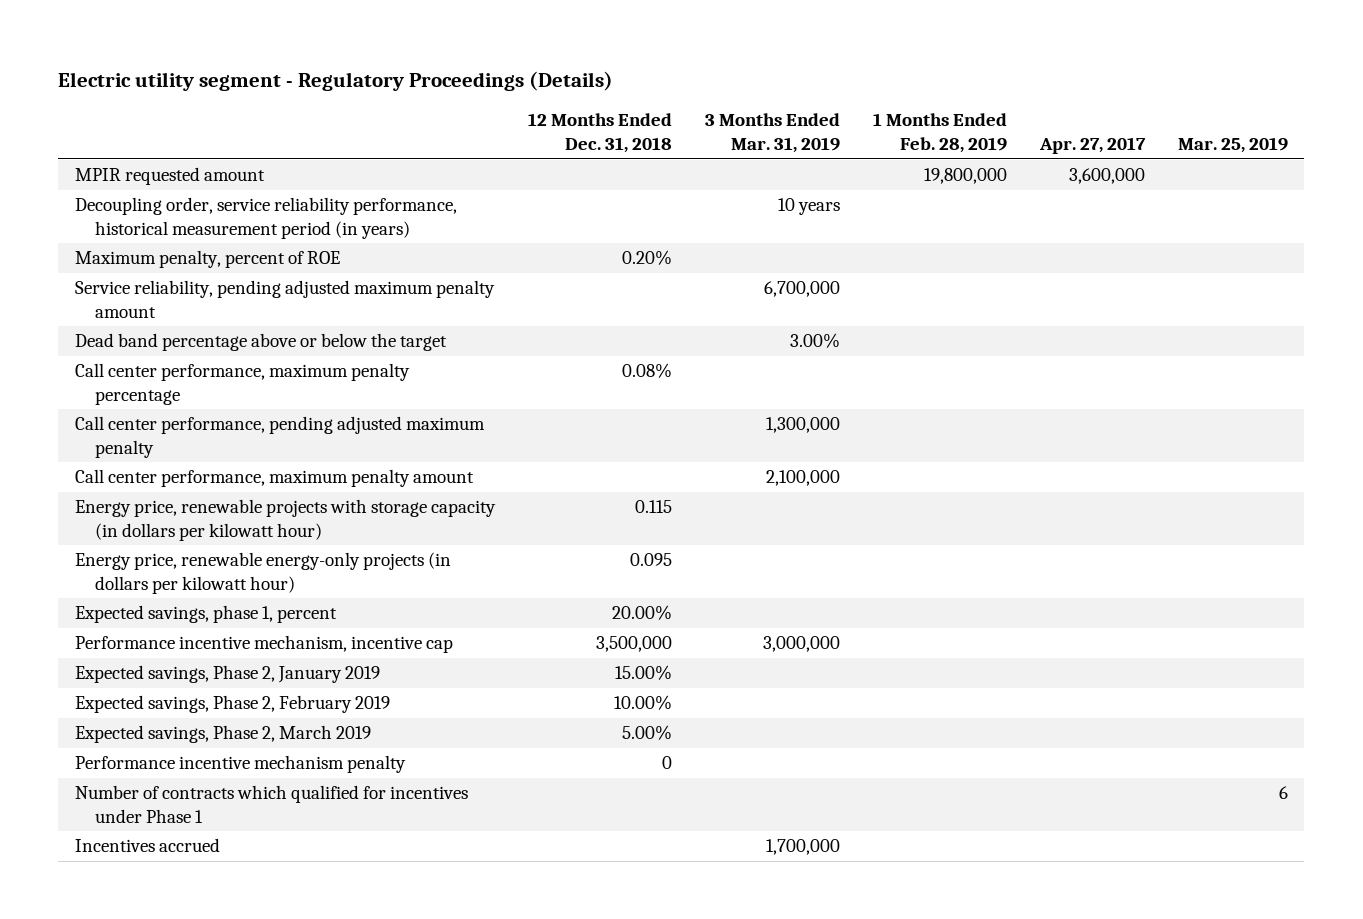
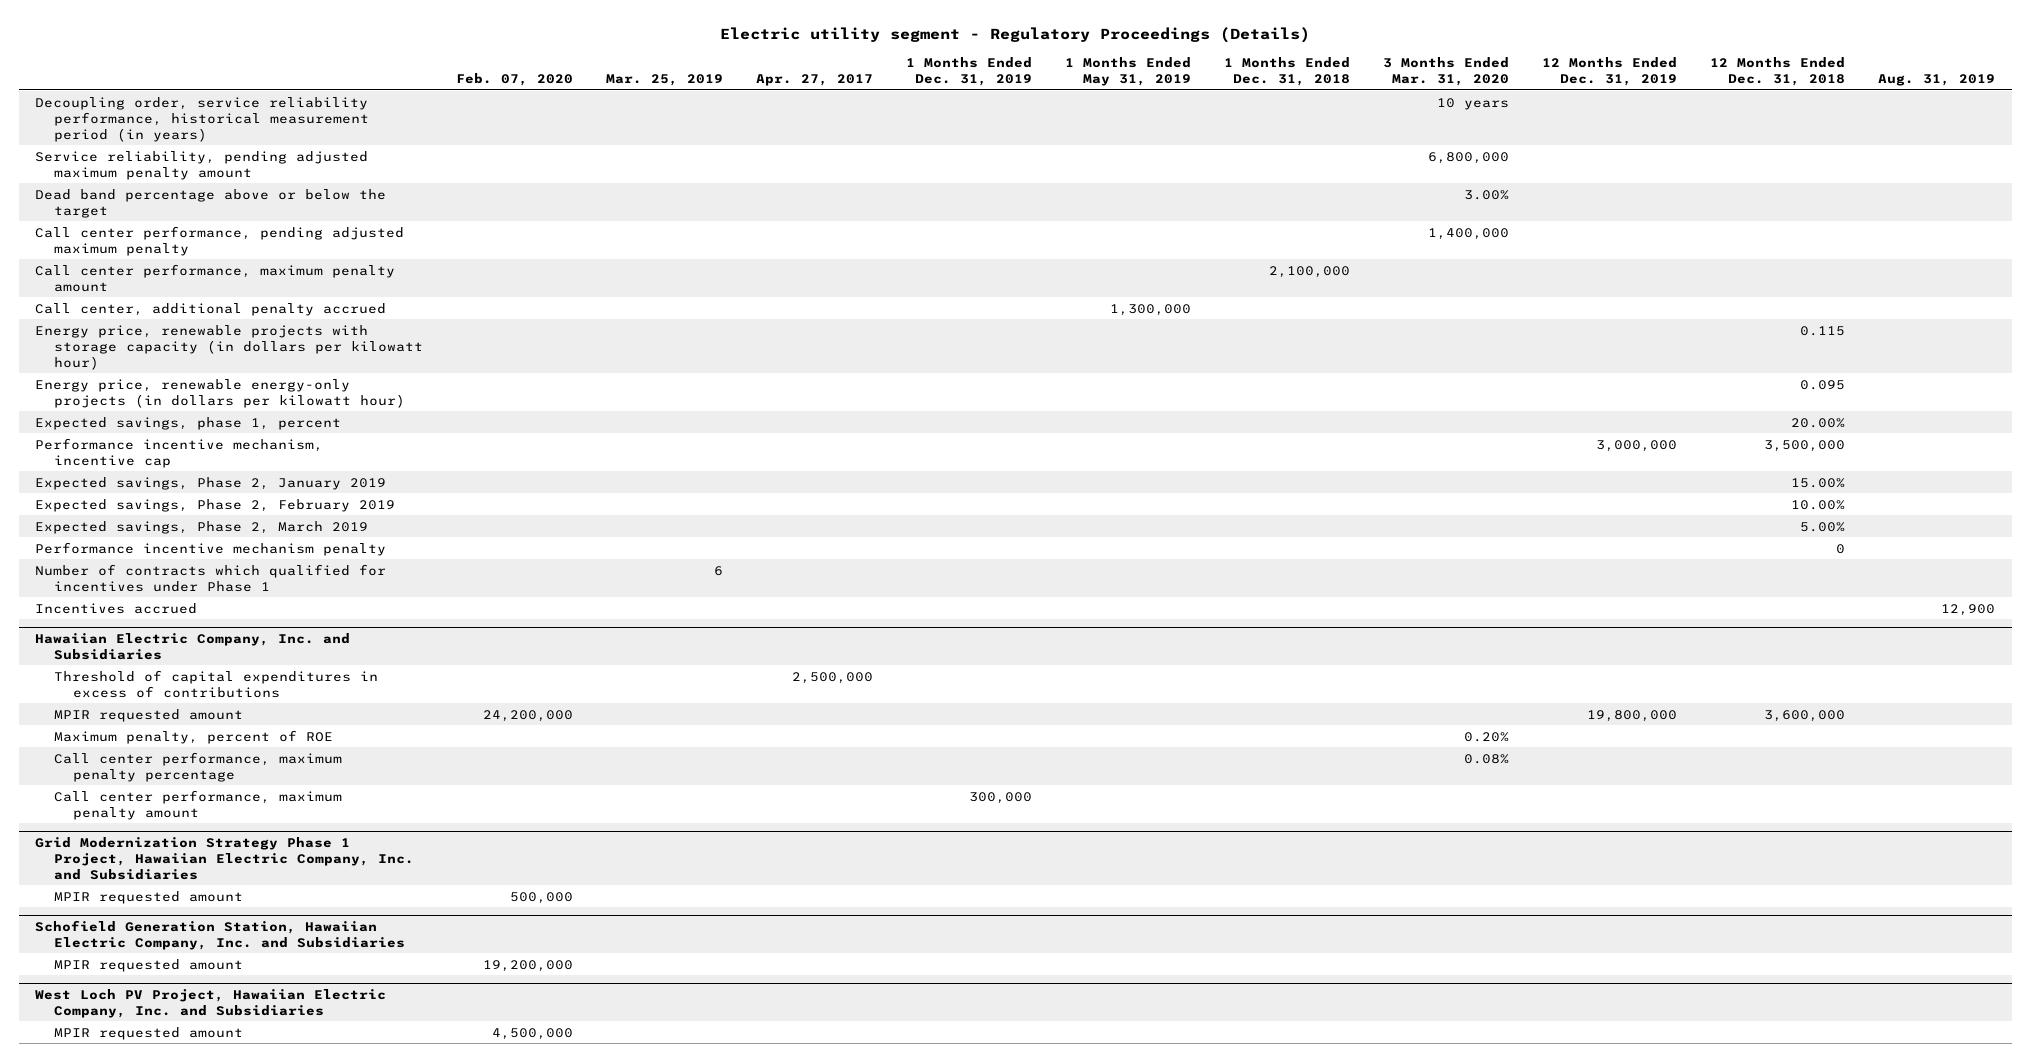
[704,113,840,154] 3 Months Ended Mar. 31, 2019 -> none
[872,113,1007,154] 1 Months Ended Feb. 28, 2019 -> none
none -> [456,72,574,86] Feb. 07, 2020
none -> [906,56,1033,86] 1 Months Ended Dec. 31, 2019
none -> [1065,56,1192,86] 1 Months Ended May 31, 2019
none -> [1224,56,1351,86] 1 Months Ended Dec. 31, 2018
none -> [1383,56,1510,86] 3 Months Ended Mar. 31, 2020
none -> [1542,56,1678,86] 12 Months Ended Dec. 31, 2019
none -> [1878,73,1996,86] Aug. 31, 2019
[74,167,265,186] MPIR requested amount -> none
[74,250,340,269] Maximum penalty, percent of ROE -> none
[74,363,410,405] Call center performance, maximum penalty percentage -> none
none -> [35,302,387,316] Call center, additional penalty accrued
none -> [35,632,351,660] Hawaiian Electric Company, Inc. and Subsidiaries
none -> [54,669,379,698] Threshold of capital expenditures in excess of contributions
none -> [54,708,244,722] MPIR requested amount
none -> [54,729,334,744] Maximum penalty, percent of ROE
none -> [54,751,343,782] Call center performance, maximum penalty percentage
none -> [54,789,343,820] Call center performance, maximum penalty amount
none -> [35,836,415,880] Grid Modernization Strategy Phase 1 Project, Hawaiian Electric Company, Inc. and Subsidiaries
none -> [54,890,244,904] MPIR requested amount
none -> [35,919,406,950] Schofield Generation Station, Hawaiian Electric Company, Inc. and Subsidiaries
none -> [54,958,244,972] MPIR requested amount
none -> [35,988,387,1018] West Loch PV Project, Hawaiian Electric Company, Inc. and Subsidiaries
none -> [54,1026,244,1040] MPIR requested amount

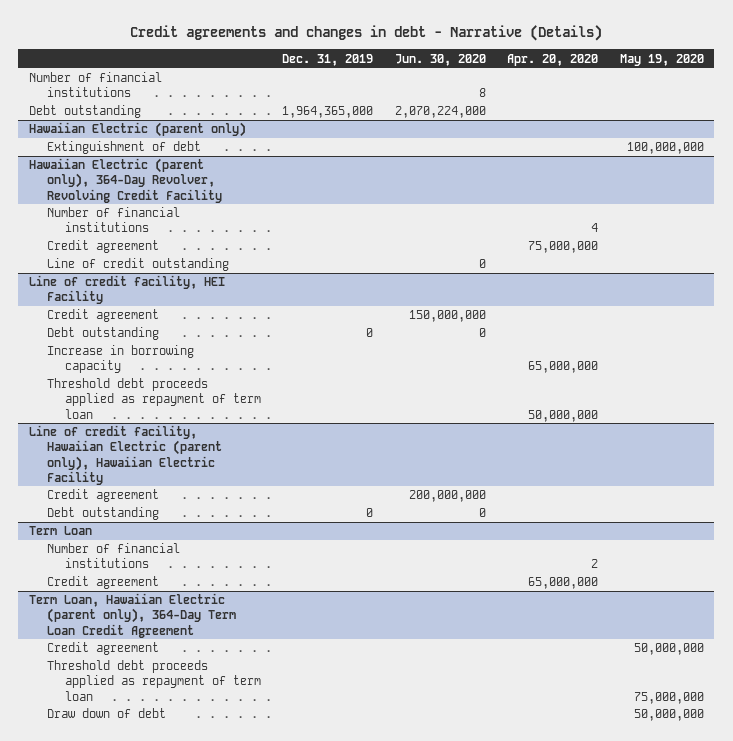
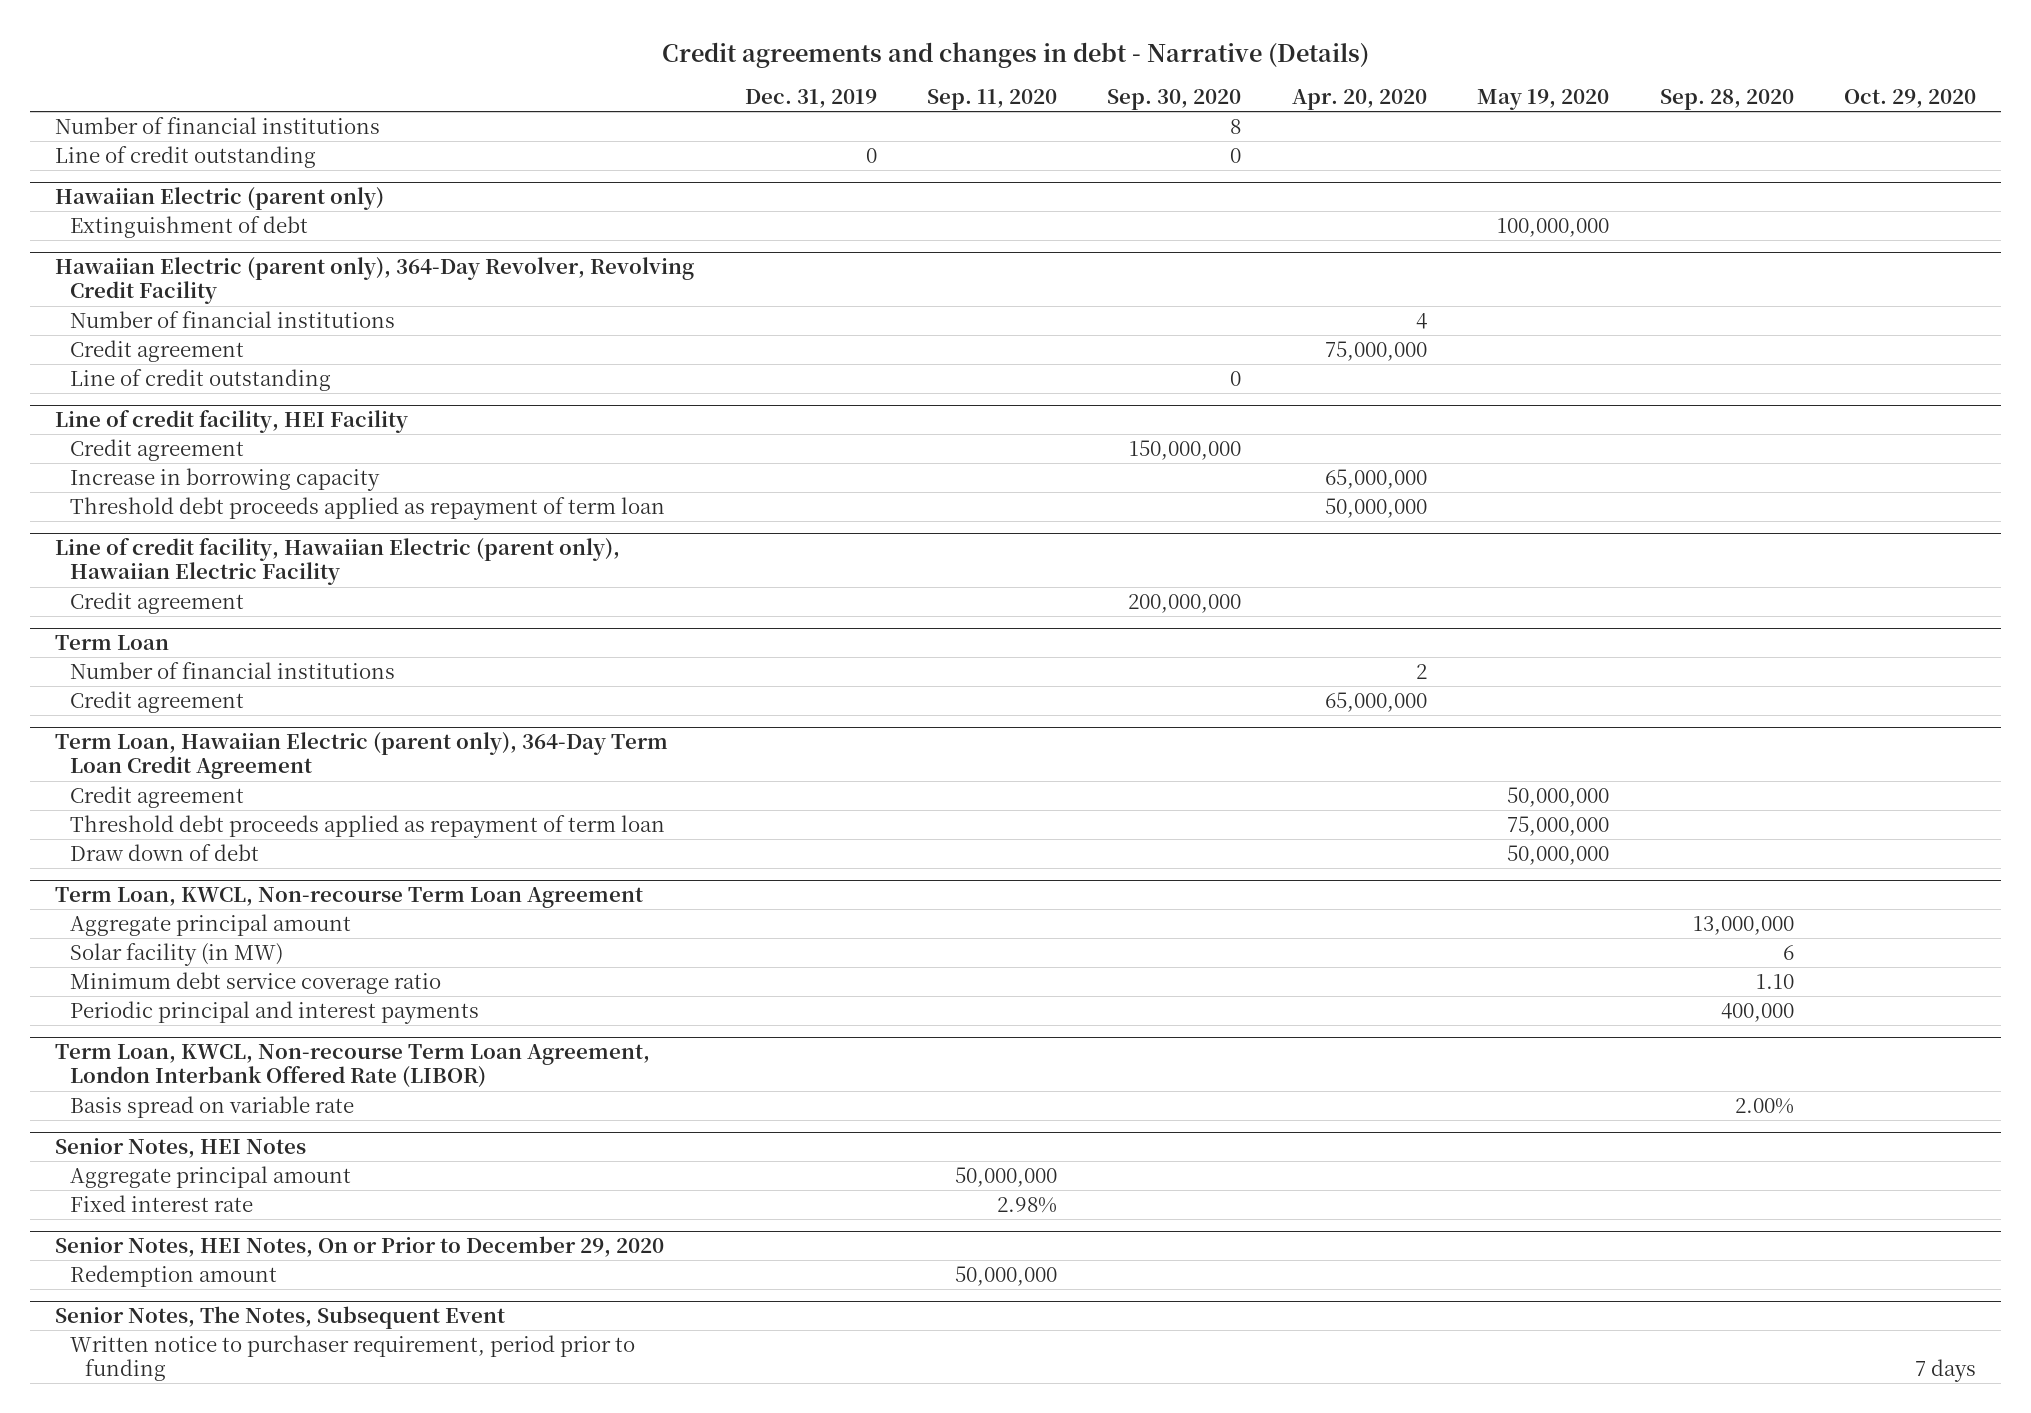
[394,53,486,66] Jun. 30, 2020 -> none
none -> [927,88,1058,110] Sep. 11, 2020
none -> [1107,88,1242,110] Sep. 30, 2020
none -> [1659,88,1794,110] Sep. 28, 2020
none -> [1843,88,1976,108] Oct. 29, 2020
[28,105,141,119] Debt outstanding -> none
none -> [55,146,317,169] Line of credit outstanding
[46,327,159,341] Debt outstanding -> none
[46,507,159,521] Debt outstanding -> none
none -> [55,887,644,909] Term Loan, KWCL, Non-recourse Term Loan Agreement
none -> [69,914,351,937] Aggregate principal amount
none -> [69,943,283,967] Solar facility (in MW)
none -> [69,972,441,995] Minimum debt service coverage ratio
none -> [69,1001,479,1025] Periodic principal and interest payments
none -> [55,1044,651,1089] Term Loan, KWCL, Non-recourse Term Loan Agreement, London Interbank Offered Rate (LIBOR)
none -> [69,1096,354,1119] Basis spread on variable rate
none -> [55,1138,307,1159] Senior Notes, HEI Notes
none -> [69,1166,351,1189] Aggregate principal amount
none -> [69,1195,253,1213] Fixed interest rate
none -> [55,1236,665,1258] Senior Notes, HEI Notes, On or Prior to December 29, 2020
none -> [69,1265,277,1288] Redemption amount
none -> [55,1306,506,1330] Senior Notes, The Notes, Subsequent Event
none -> [69,1335,635,1382] Written notice to purchaser requirement, period prior to funding

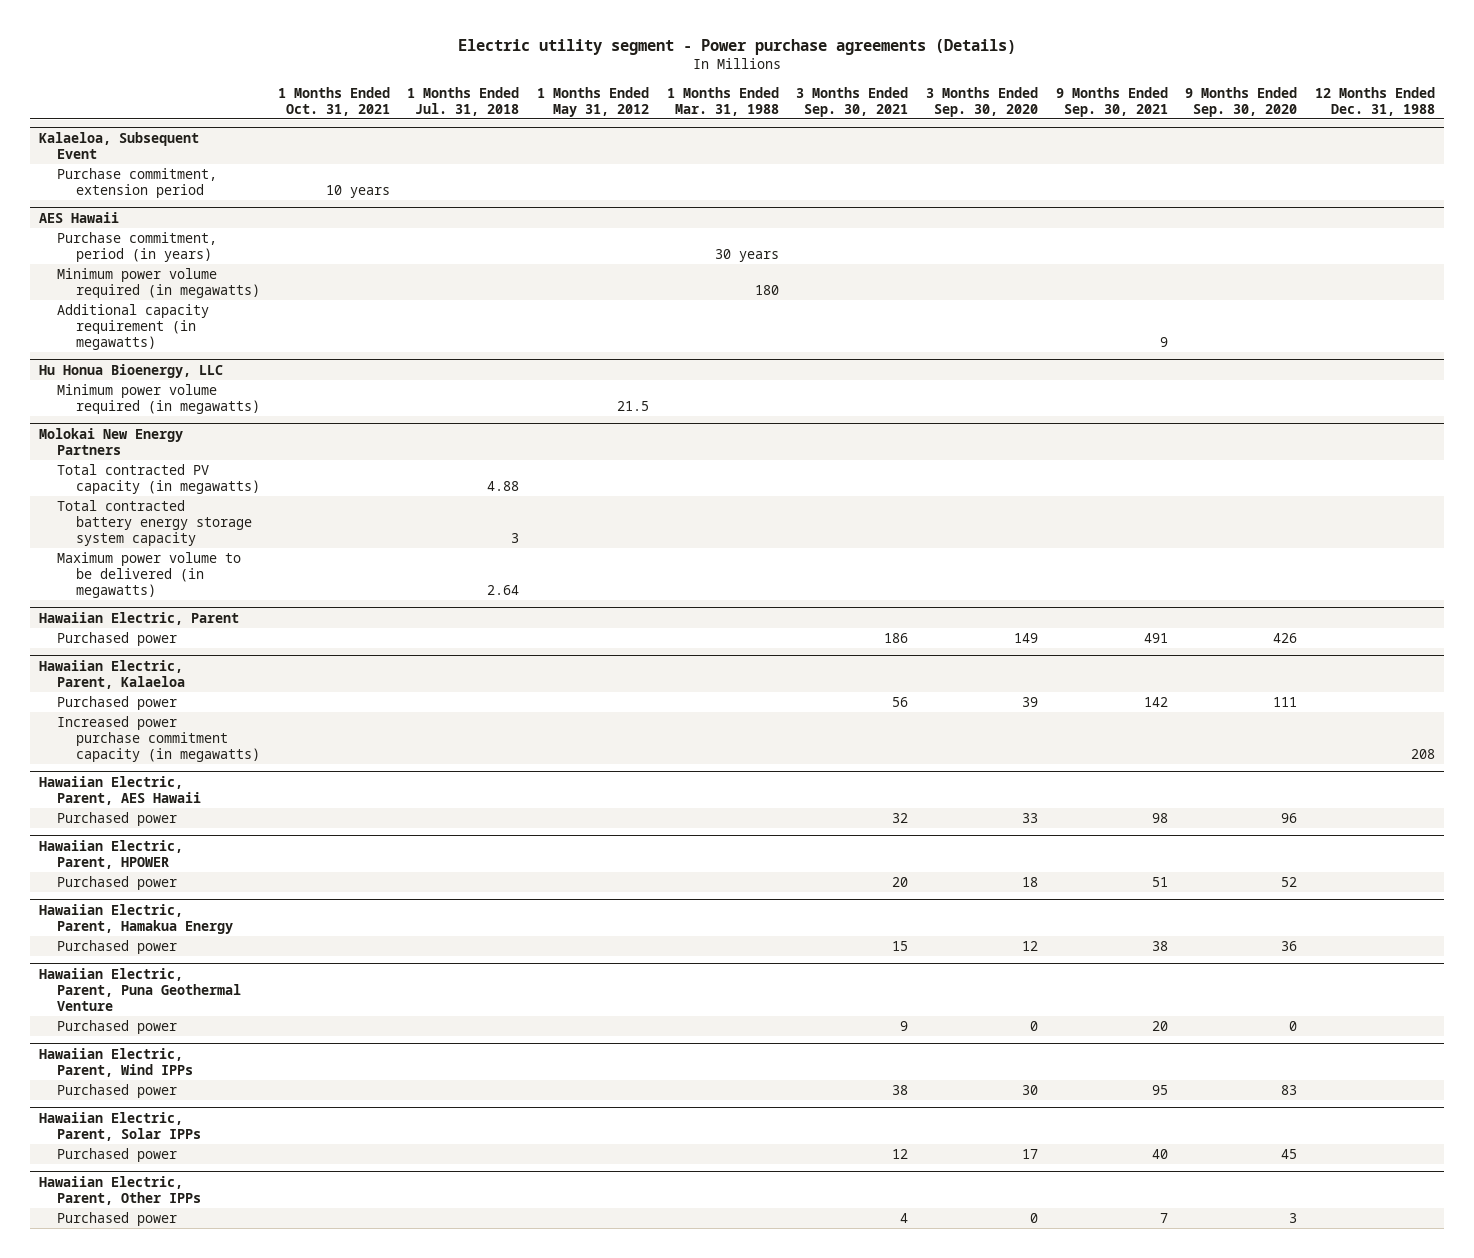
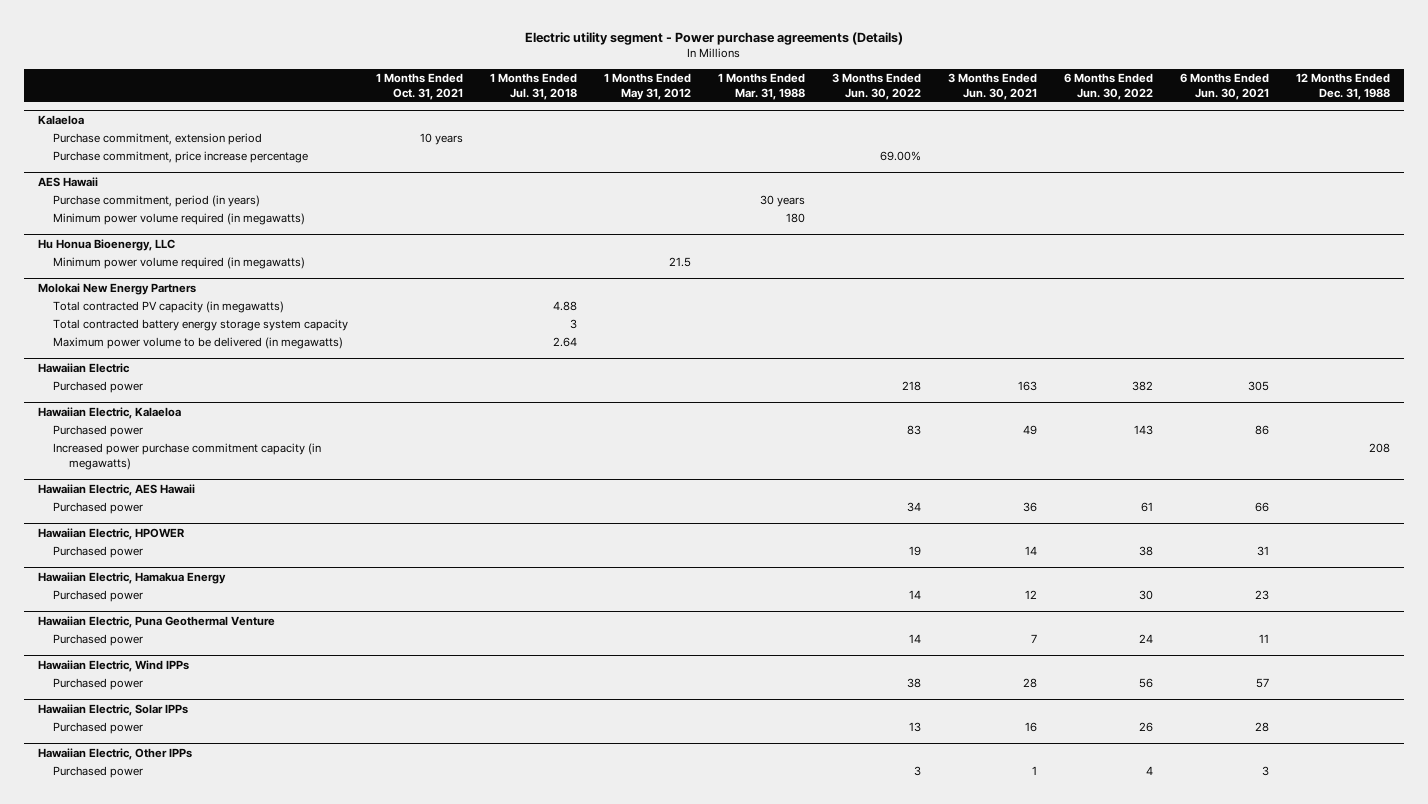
[796,86,909,117] 3 Months Ended Sep. 30, 2021 -> none
[925,86,1038,117] 3 Months Ended Sep. 30, 2020 -> none
[1055,86,1168,117] 9 Months Ended Sep. 30, 2021 -> none
[1185,86,1298,117] 9 Months Ended Sep. 30, 2020 -> none
none -> [831,73,921,100] 3 Months Ended Jun. 30, 2022
none -> [948,73,1038,100] 3 Months Ended Jun. 30, 2021
none -> [1064,73,1154,100] 6 Months Ended Jun. 30, 2022
none -> [1180,73,1270,100] 6 Months Ended Jun. 30, 2021
[38,131,199,159] Kalaeloa, Subsequent Event -> [37,114,84,125] Kalaeloa
none -> [53,151,309,164] Purchase commitment, price increase percentage
[57,303,210,350] Additional capacity requirement (in megawatts) -> none
[38,611,239,625] Hawaiian Electric, Parent -> [37,362,130,373] Hawaiian Electric
[38,659,186,689] Hawaiian Electric, Parent, Kalaeloa -> [37,406,181,419] Hawaiian Electric, Kalaeloa
[38,775,202,805] Hawaiian Electric, Parent, AES Hawaii -> [37,483,195,496] Hawaiian Electric, AES Hawaii
[38,839,183,869] Hawaiian Electric, Parent, HPOWER -> [37,527,185,540] Hawaiian Electric, HPOWER
[38,903,234,934] Hawaiian Electric, Parent, Hamakua Energy -> [37,571,226,584] Hawaiian Electric, Hamakua Energy
[38,967,242,1011] Hawaiian Electric, Parent, Puna Geothermal Venture -> [37,615,275,628] Hawaiian Electric, Puna Geothermal Venture
[38,1047,194,1077] Hawaiian Electric, Parent, Wind IPPs -> [37,659,189,672] Hawaiian Electric, Wind IPPs
[38,1111,202,1141] Hawaiian Electric, Parent, Solar IPPs -> [37,703,188,716] Hawaiian Electric, Solar IPPs
[38,1175,202,1205] Hawaiian Electric, Parent, Other IPPs -> [37,747,192,760] Hawaiian Electric, Other IPPs

